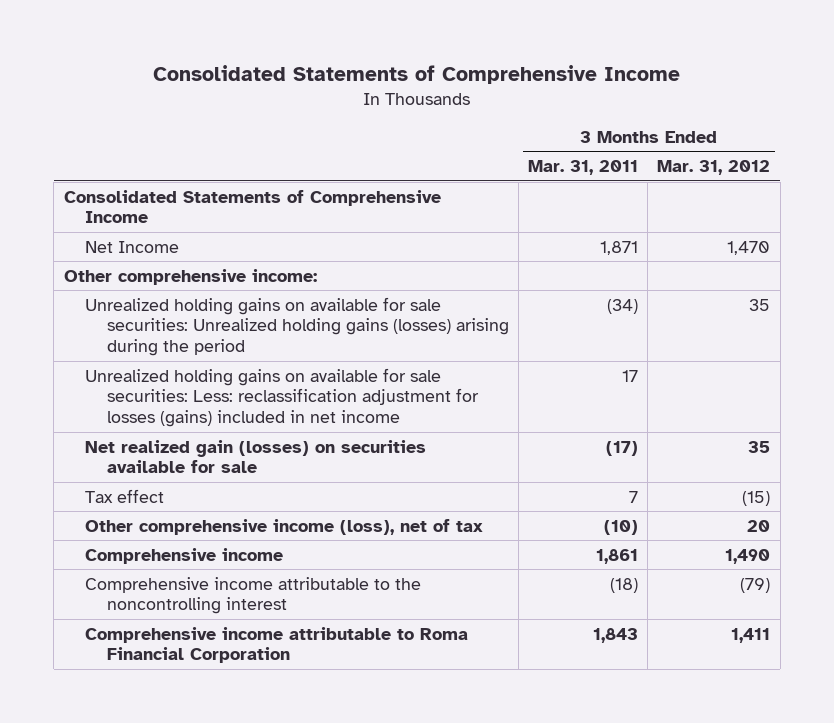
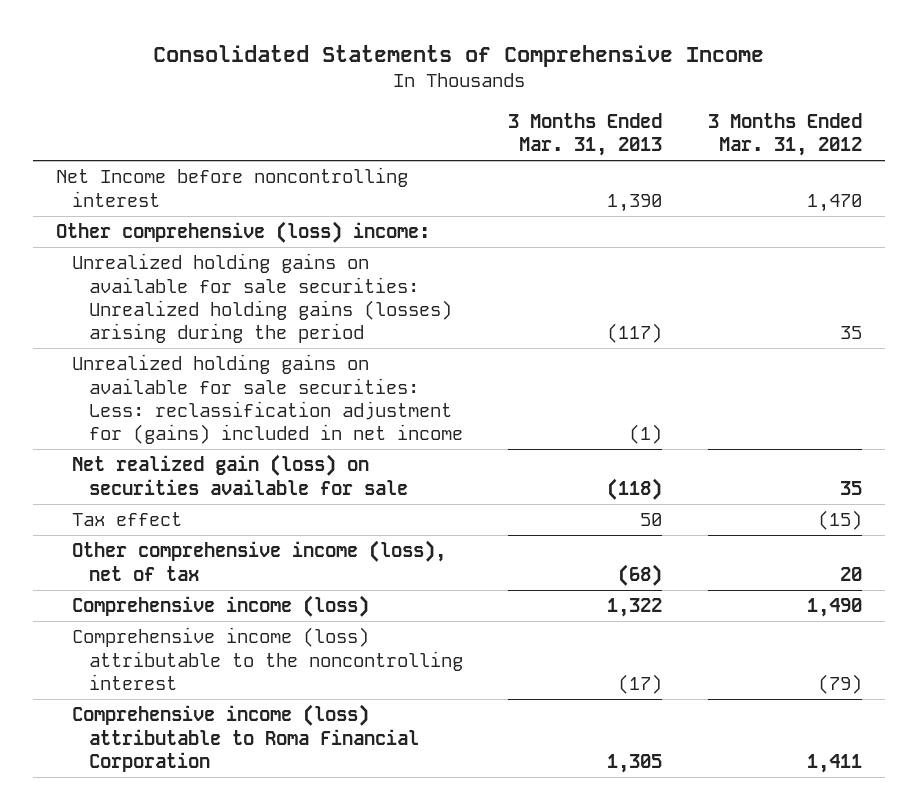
[527,160,638,176] Mar. 31, 2011 -> none
none -> [508,113,663,157] 3 Months Ended Mar. 31, 2013
[63,189,441,224] Consolidated Statements of Comprehensive Income -> none
[85,240,180,253] Net Income -> [55,167,408,207] Net Income before noncontrolling interest
[63,268,317,285] Other comprehensive income: -> [55,221,430,244] Other comprehensive (loss) income:
[85,367,479,428] Unrealized holding gains on available for sale securities: Less: reclassification adjustment for losses (gains) included in net income -> [72,354,464,445] Unrealized holding gains on available for sale securities: Less: reclassification adjustment for (gains) included in net income
[85,439,427,474] Net realized gain (losses) on securities available for sale -> [72,454,409,495] Net realized gain (loss) on securities available for sale
[85,547,284,564] Comprehensive income -> [72,595,370,618] Comprehensive income (loss)
[85,576,422,615] Comprehensive income attributable to the noncontrolling interest -> [72,627,464,690] Comprehensive income (loss) attributable to the noncontrolling interest
[85,626,469,664] Comprehensive income attributable to Roma Financial Corporation -> [72,704,420,772] Comprehensive income (loss) attributable to Roma Financial Corporation

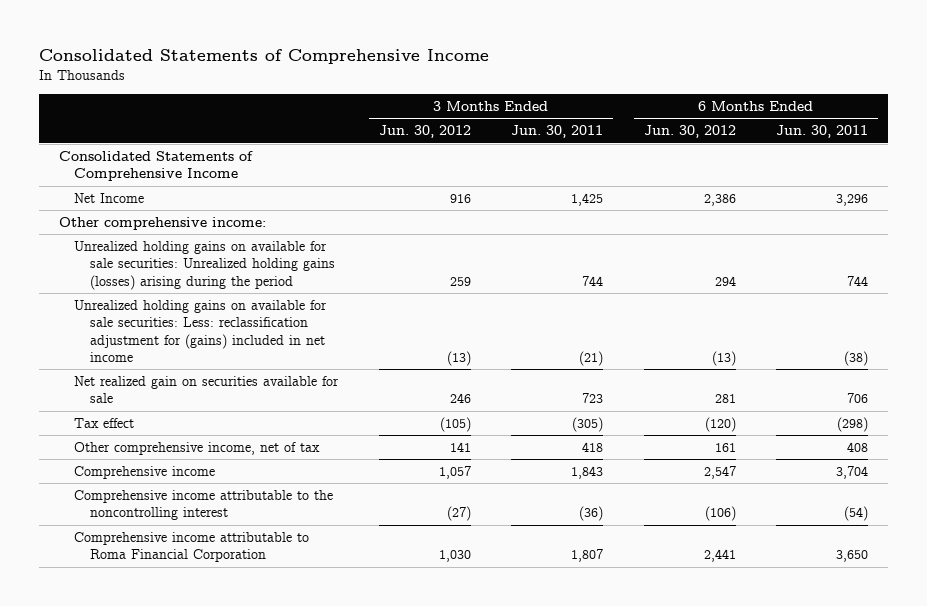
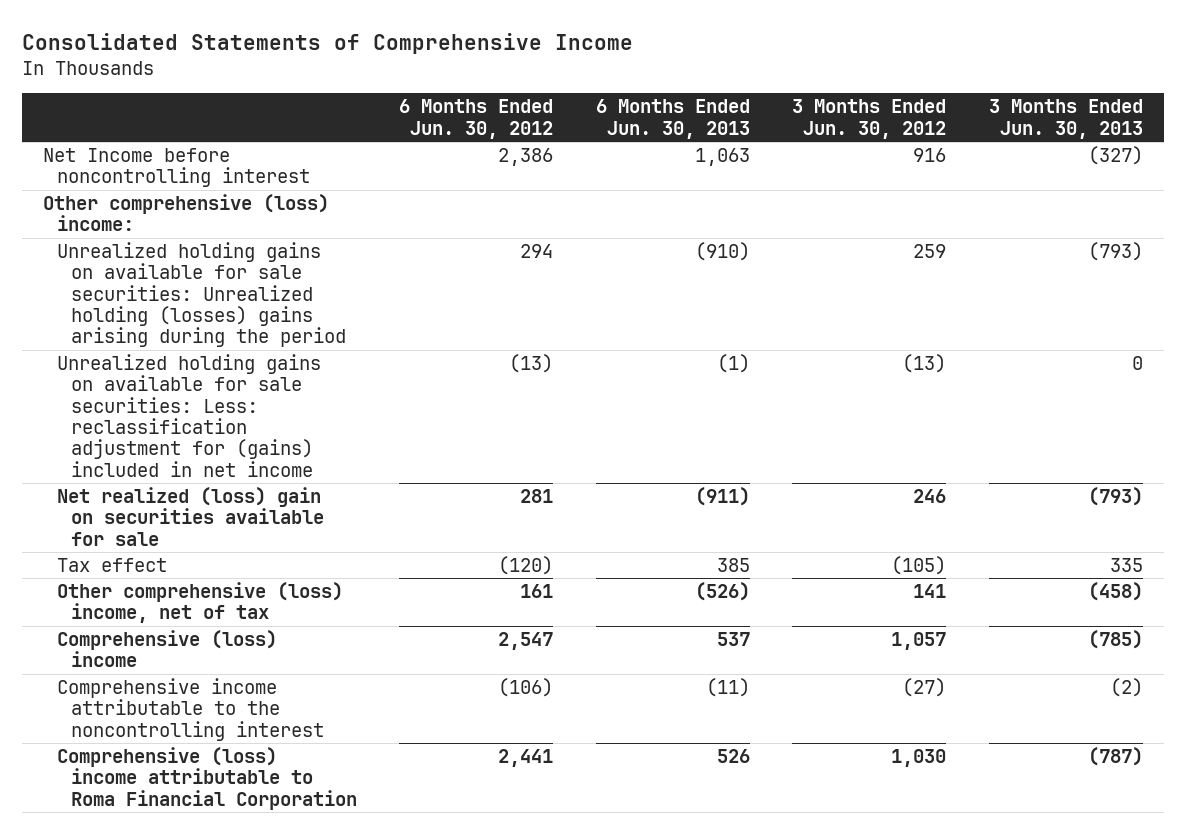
[511,125,604,139] Jun. 30, 2011 -> none
[776,125,869,139] Jun. 30, 2011 -> none
none -> [595,99,750,139] 6 Months Ended Jun. 30, 2013
none -> [988,99,1143,139] 3 Months Ended Jun. 30, 2013
[58,151,253,182] Consolidated Statements of Comprehensive Income -> none
[74,193,145,204] Net Income -> [43,147,310,188] Net Income before noncontrolling interest
[58,217,266,231] Other comprehensive income: -> [43,193,330,232] Other comprehensive (loss) income:
[74,241,335,290] Unrealized holding gains on available for sale securities: Unrealized holding gains (losses) arising during the period -> [56,241,346,348] Unrealized holding gains on available for sale securities: Unrealized holding (losses) gains arising during the period
[74,376,340,404] Net realized gain on securities available for sale -> [56,486,324,546] Net realized (loss) gain on securities available for sale
[74,442,321,456] Other comprehensive income, net of tax -> [56,581,343,624] Other comprehensive (loss) income, net of tax
[74,466,216,480] Comprehensive income -> [56,629,277,668] Comprehensive (loss) income
[74,532,310,563] Comprehensive income attributable to Roma Financial Corporation -> [56,746,357,810] Comprehensive (loss) income attributable to Roma Financial Corporation

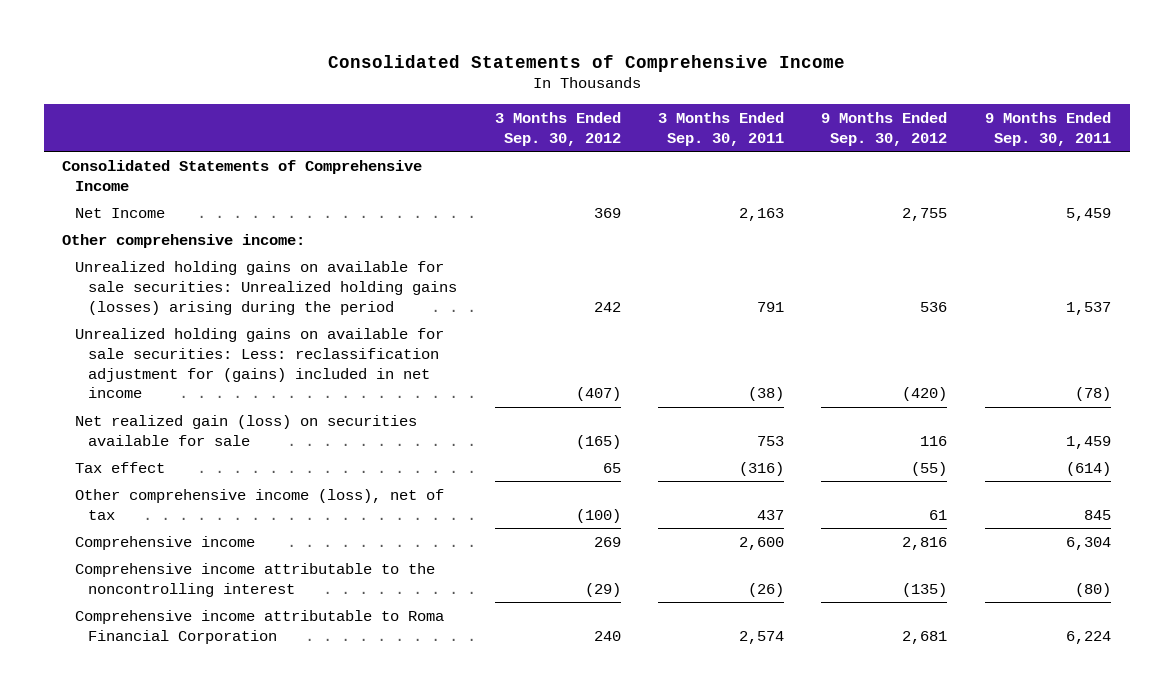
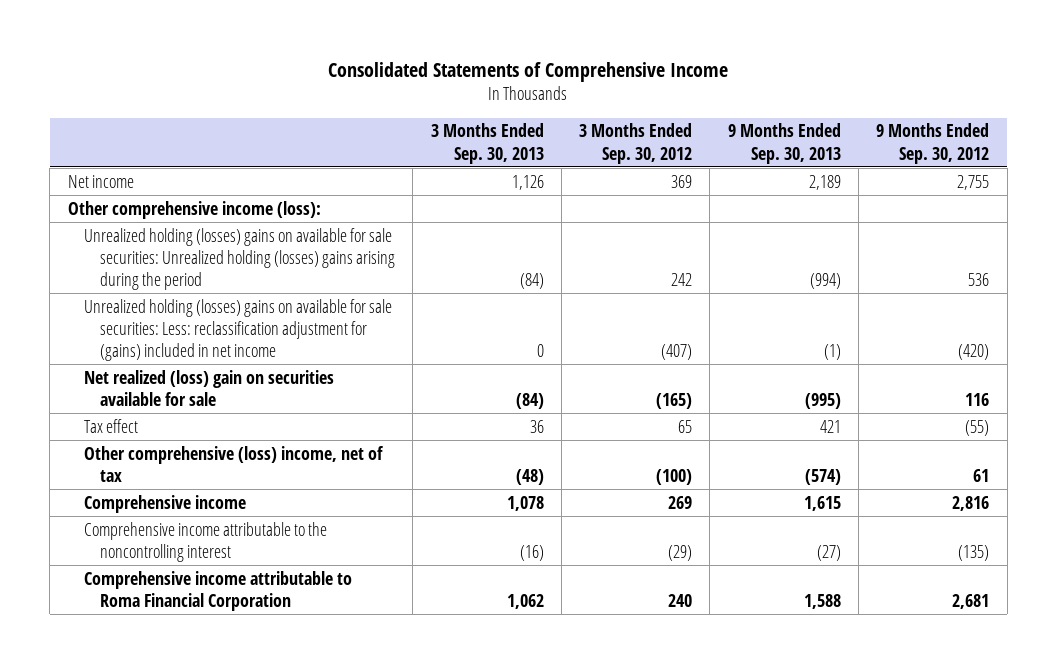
[657,111,784,146] 3 Months Ended Sep. 30, 2011 -> none
[984,111,1111,146] 9 Months Ended Sep. 30, 2011 -> none
none -> [430,123,544,164] 3 Months Ended Sep. 30, 2013
none -> [727,123,841,164] 9 Months Ended Sep. 30, 2013
[62,159,423,191] Consolidated Statements of Comprehensive Income -> none
[75,207,166,218] Net Income -> [67,174,134,188] Net income
[62,233,306,248] Other comprehensive income: -> [67,200,321,219] Other comprehensive income (loss):
[75,260,458,315] Unrealized holding gains on available for sale securities: Unrealized holding gains (losses) arising during the period -> [83,227,395,291] Unrealized holding (losses) gains on available for sale securities: Unrealized holding (losses) gains arising during the period
[75,327,445,399] Unrealized holding gains on available for sale securities: Less: reclassification adjustment for (gains) included in net income -> [83,298,392,362] Unrealized holding (losses) gains on available for sale securities: Less: reclassification adjustment for (gains) included in net income
[75,414,418,446] Net realized gain (loss) on securities available for sale -> [83,369,334,406] Net realized (loss) gain on securities available for sale
[75,488,445,520] Other comprehensive income (loss), net of tax -> [83,445,384,482] Other comprehensive (loss) income, net of tax

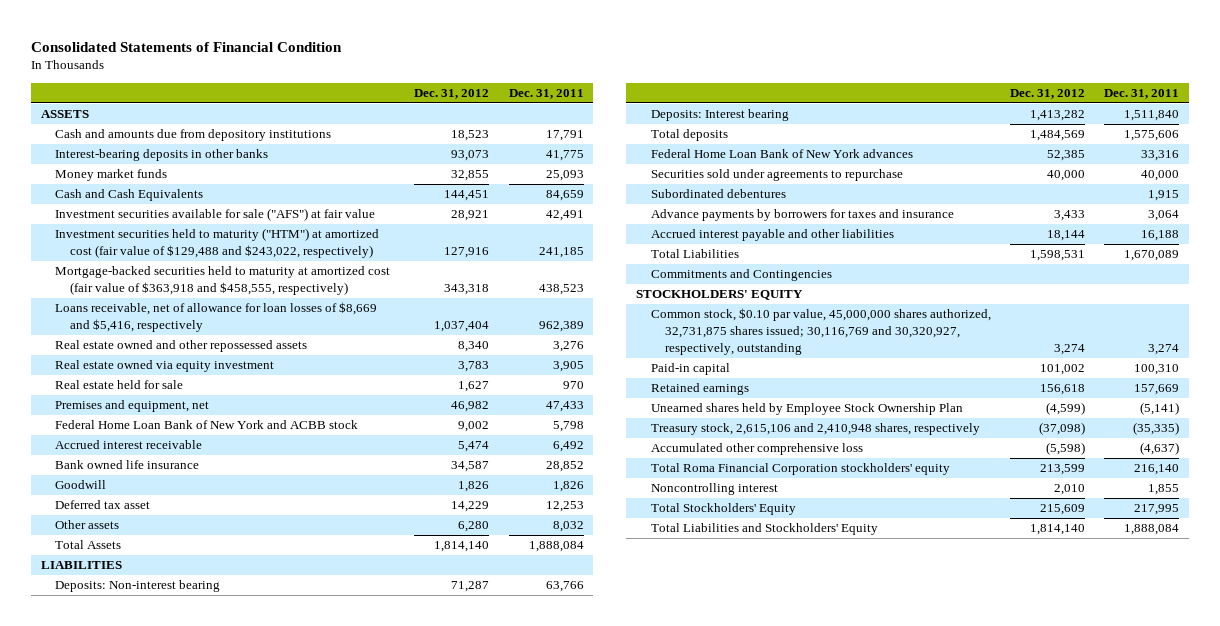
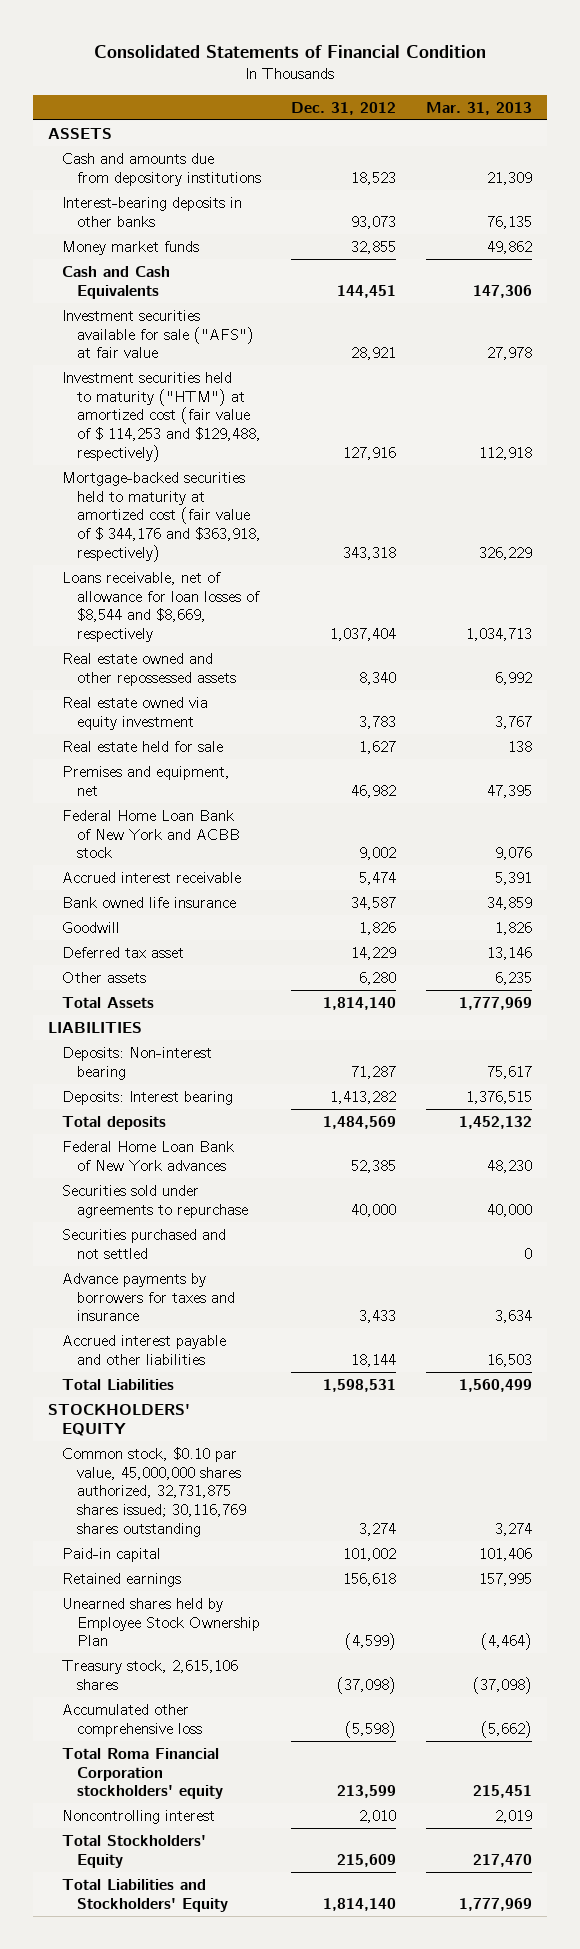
[508,89,584,100] Dec. 31, 2011 -> none
none -> [425,101,532,115] Mar. 31, 2013
[55,228,380,259] Investment securities held to maturity ("HTM") at amortized cost (fair value of $129,488 and $243,022, respectively) -> [62,371,261,463] Investment securities held to maturity ("HTM") at amortized cost (fair value of $ 114,253 and $129,488, respectively)
[55,266,391,296] Mortgage-backed securities held to maturity at amortized cost (fair value of $363,918 and $458,555, respectively) -> [62,471,261,563] Mortgage-backed securities held to maturity at amortized cost (fair value of $ 344,176 and $363,918, respectively)
[55,302,378,333] Loans receivable, net of allowance for loan losses of $8,669 and $5,416, respectively -> [62,571,260,643] Loans receivable, net of allowance for loan losses of $8,544 and $8,669, respectively
[650,189,786,199] Subordinated debentures -> none
none -> [62,1228,227,1259] Securities purchased and not settled
[650,269,832,282] Commitments and Contingencies -> none
[650,308,991,356] Common stock, $0.10 par value, 45,000,000 shares authorized, 32,731,875 shares issued; 30,116,769 and 30,320,927, respectively, outstanding -> [62,1446,246,1538] Common stock, $0.10 par value, 45,000,000 shares authorized, 32,731,875 shares issued; 30,116,769 shares outstanding
[650,423,980,436] Treasury stock, 2,615,106 and 2,410,948 shares, respectively -> [62,1659,239,1690] Treasury stock, 2,615,106 shares

